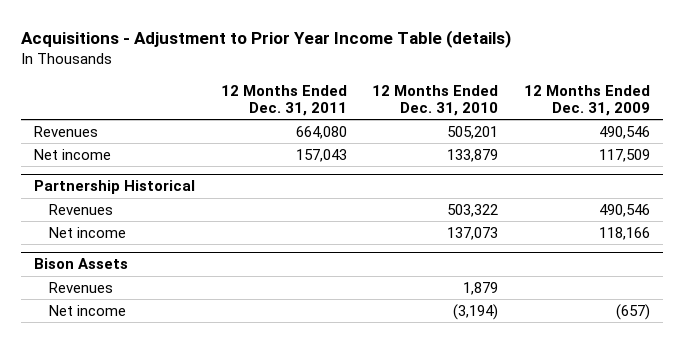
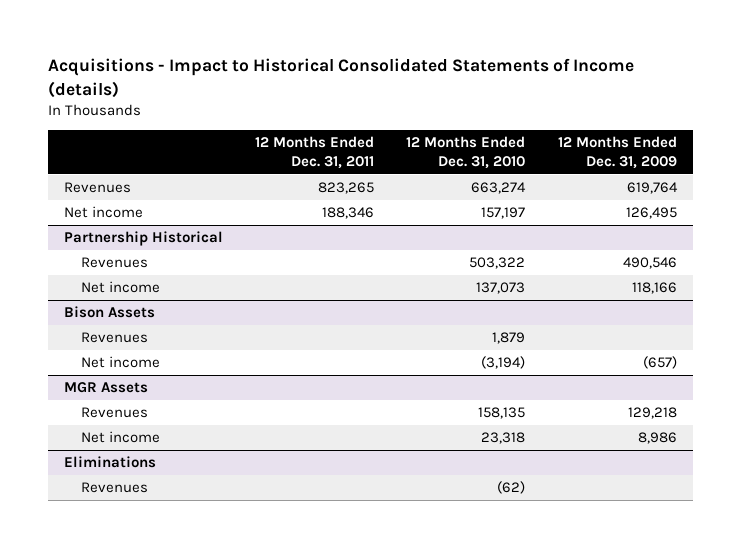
[21,30,512,49] Acquisitions - Adjustment to Prior Year Income Table (details) -> [47,58,634,98] Acquisitions - Impact to Historical Consolidated Statements of Income (details)
[295,125,347,139] 664,080 -> [317,182,374,195] 823,265
[447,125,499,139] 505,201 -> [471,182,527,195] 663,274
[599,125,651,139] 490,546 -> [626,182,678,195] 619,764
[295,148,347,162] 157,043 -> [321,207,374,220] 188,346
[447,148,499,162] 133,879 -> [481,207,526,220] 157,197
[599,148,651,162] 117,509 -> [625,207,677,220] 126,495
none -> [63,382,148,394] MGR Assets
none -> [80,407,148,419] Revenues
none -> [80,431,160,444] Net income
none -> [63,456,156,469] Eliminations
none -> [80,482,148,494] Revenues

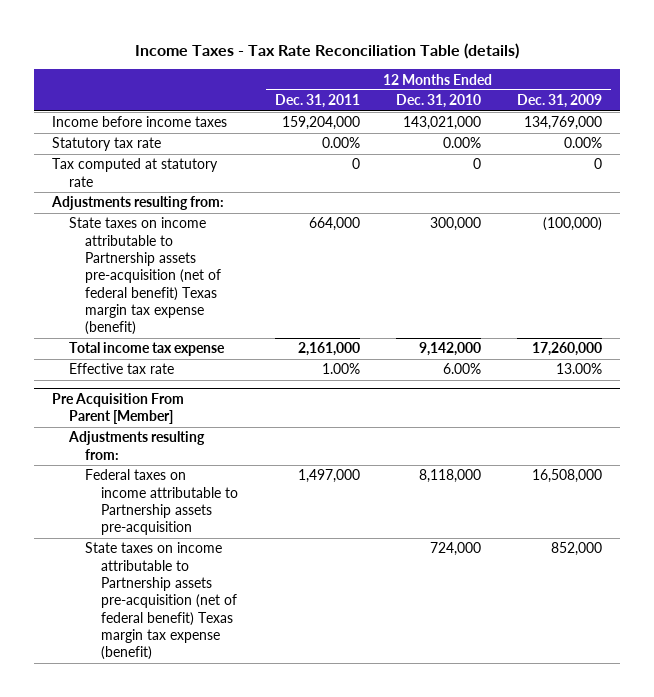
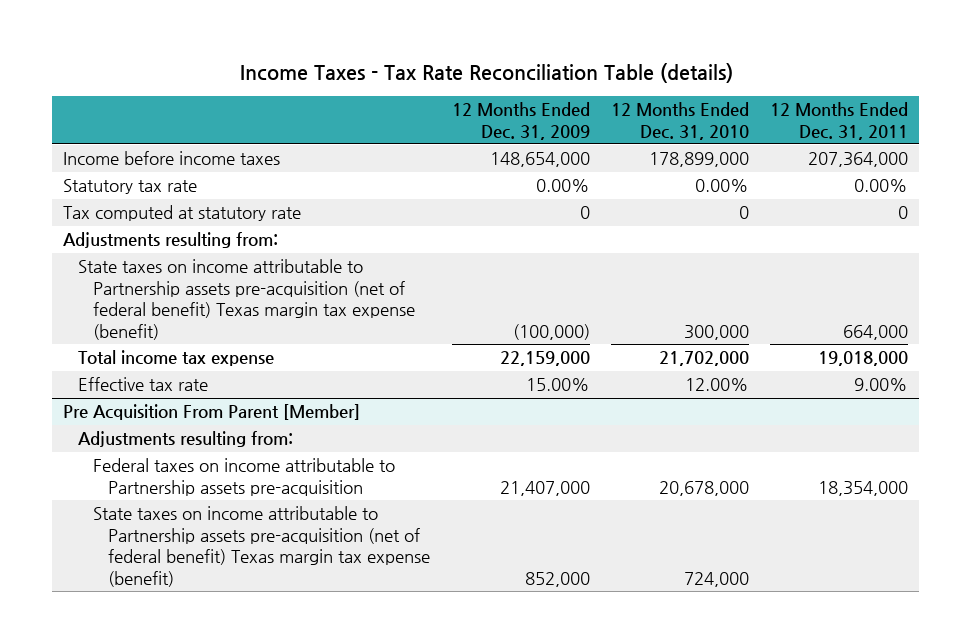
[281,116,360,131] 159,204,000 -> [808,152,909,168] 207,364,000
[402,116,481,131] 143,021,000 -> [648,152,749,168] 178,899,000
[523,116,602,131] 134,769,000 -> [489,152,590,168] 148,654,000
[297,342,360,357] 2,161,000 -> [818,351,909,367] 19,018,000
[418,342,481,357] 9,142,000 -> [658,351,749,367] 21,702,000
[531,342,602,357] 17,260,000 -> [499,351,590,367] 22,159,000
[321,363,360,375] 1.00% -> [854,378,909,392] 9.00%
[442,363,481,375] 6.00% -> [684,378,749,392] 12.00%
[555,363,602,375] 13.00% -> [525,378,590,392] 15.00%
[297,469,360,484] 1,497,000 -> [818,480,909,496] 18,354,000
[418,469,481,484] 8,118,000 -> [658,480,749,496] 20,678,000
[531,469,602,484] 16,508,000 -> [499,480,590,496] 21,407,000

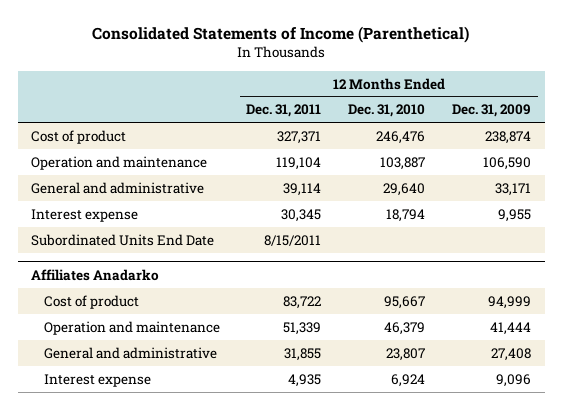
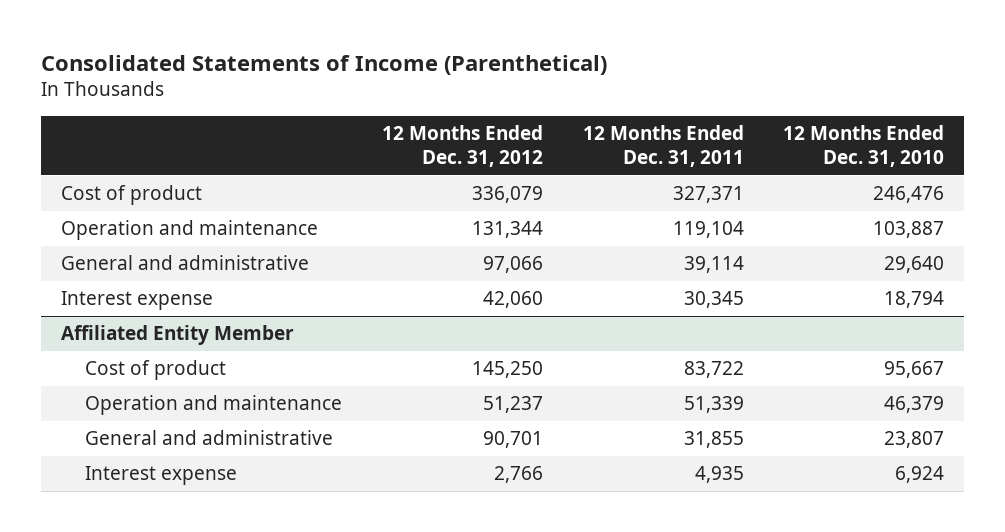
[452,104,532,118] Dec. 31, 2009 -> none
none -> [382,125,544,168] 12 Months Ended Dec. 31, 2012
[31,233,215,246] Subordinated Units End Date -> none
[31,268,160,281] Affiliates Anadarko -> none
none -> [60,325,294,346] Affiliated Entity Member

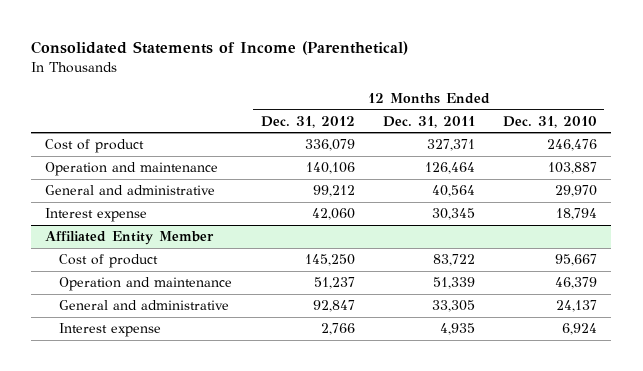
[472,221,544,239] 131,344 -> [305,162,355,175] 140,106
[672,221,744,239] 119,104 -> [424,162,475,175] 126,464
[483,256,544,274] 97,066 -> [312,185,355,198] 99,212
[683,256,744,274] 39,114 -> [431,185,475,198] 40,564
[884,256,945,274] 29,640 -> [555,185,598,198] 29,970
[483,431,544,449] 90,701 -> [312,300,355,313] 92,847
[683,431,744,449] 31,855 -> [431,300,475,313] 33,305
[884,431,945,449] 23,807 -> [556,300,598,313] 24,137

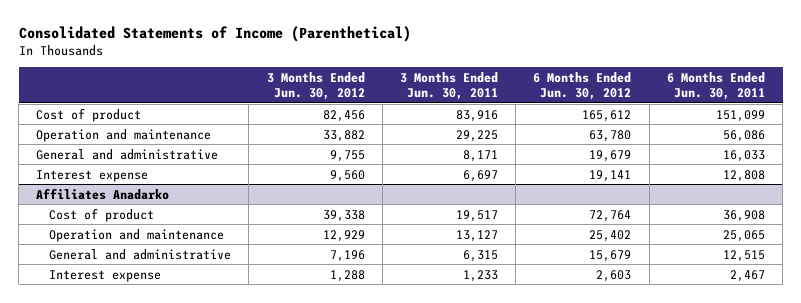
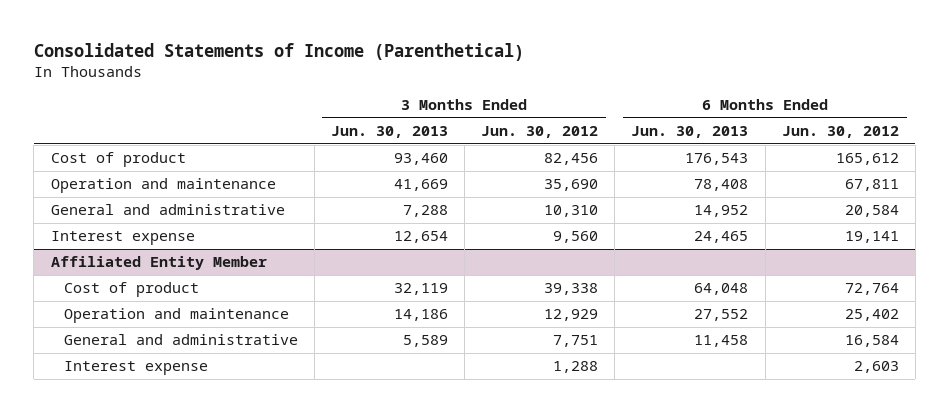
[400,72,499,101] 3 Months Ended Jun. 30, 2011 -> none
[666,72,765,101] 6 Months Ended Jun. 30, 2011 -> none
none -> [330,126,448,139] Jun. 30, 2013
none -> [631,126,749,139] Jun. 30, 2013
[322,129,365,142] 33,882 -> [544,179,599,192] 35,690
[589,129,632,142] 63,780 -> [844,179,899,192] 67,811
[329,149,365,162] 9,755 -> [544,205,599,218] 10,310
[589,149,632,162] 19,679 -> [844,205,899,218] 20,584
[36,187,170,200] Affiliates Anadarko -> none
none -> [50,256,267,271] Affiliated Entity Member
[329,249,365,262] 7,196 -> [553,335,599,348] 7,751
[589,249,632,262] 15,679 -> [844,335,899,348] 16,584

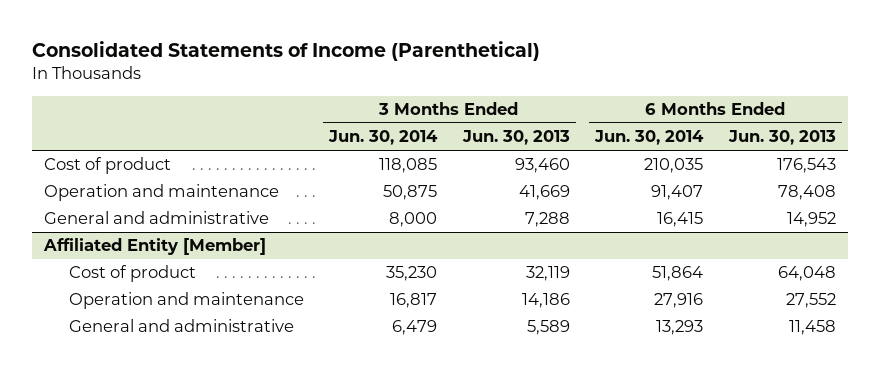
[481,126,599,139] Jun. 30, 2012 -> none
[781,126,899,139] Jun. 30, 2012 -> none
none -> [328,130,439,146] Jun. 30, 2014
none -> [594,130,705,146] Jun. 30, 2014
[50,231,195,246] Interest expense -> none
[50,256,267,271] Affiliated Entity Member -> [43,238,267,256] Affiliated Entity [Member]
[63,361,208,376] Interest expense -> none

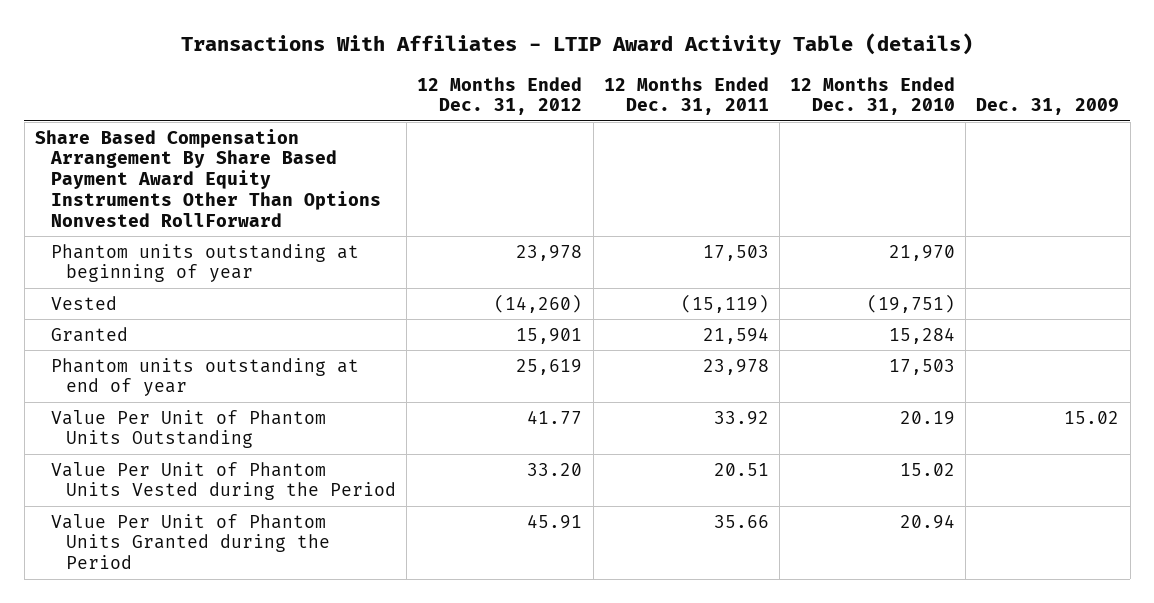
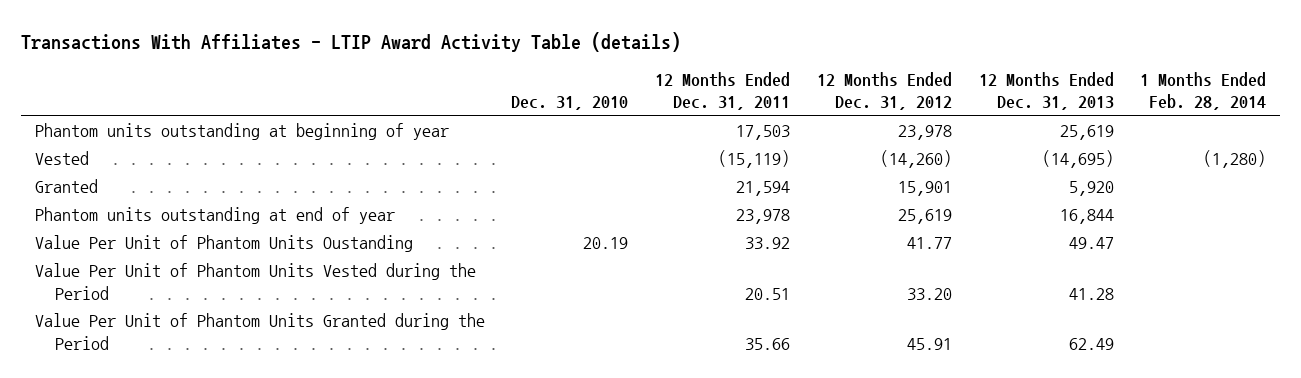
[790,76,956,116] 12 Months Ended Dec. 31, 2010 -> none
[976,98,1120,116] Dec. 31, 2009 -> none
none -> [511,96,629,111] Dec. 31, 2010
none -> [978,72,1114,111] 12 Months Ended Dec. 31, 2013
none -> [1140,72,1267,111] 1 Months Ended Feb. 28, 2014
[35,128,381,227] Share Based Compensation Arrangement By Share Based Payment Award Equity Instruments Other Than Options Nonvested RollForward -> none
[50,409,326,449] Value Per Unit of Phantom Units Outstanding -> [34,235,413,253] Value Per Unit of Phantom Units Oustanding

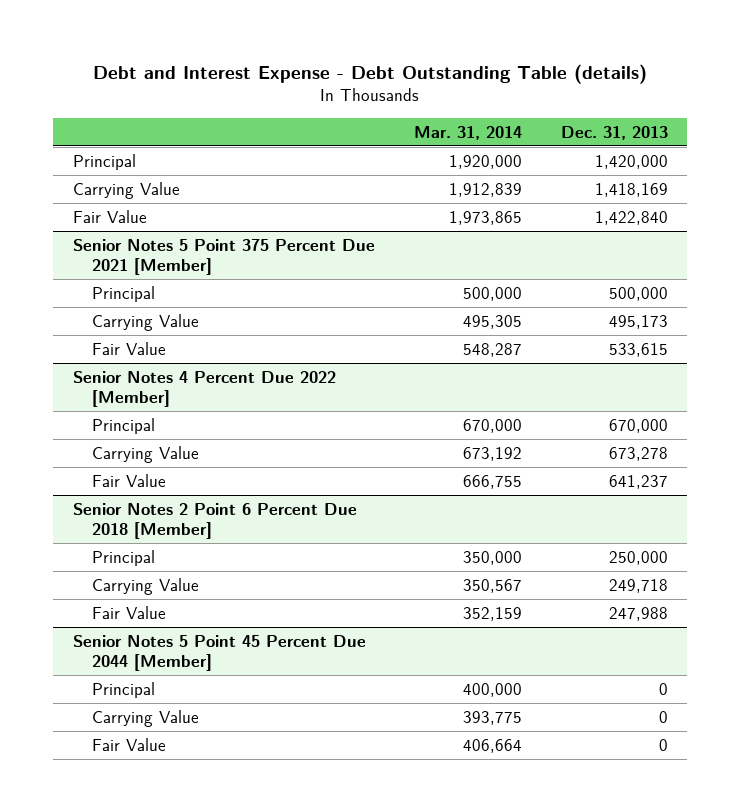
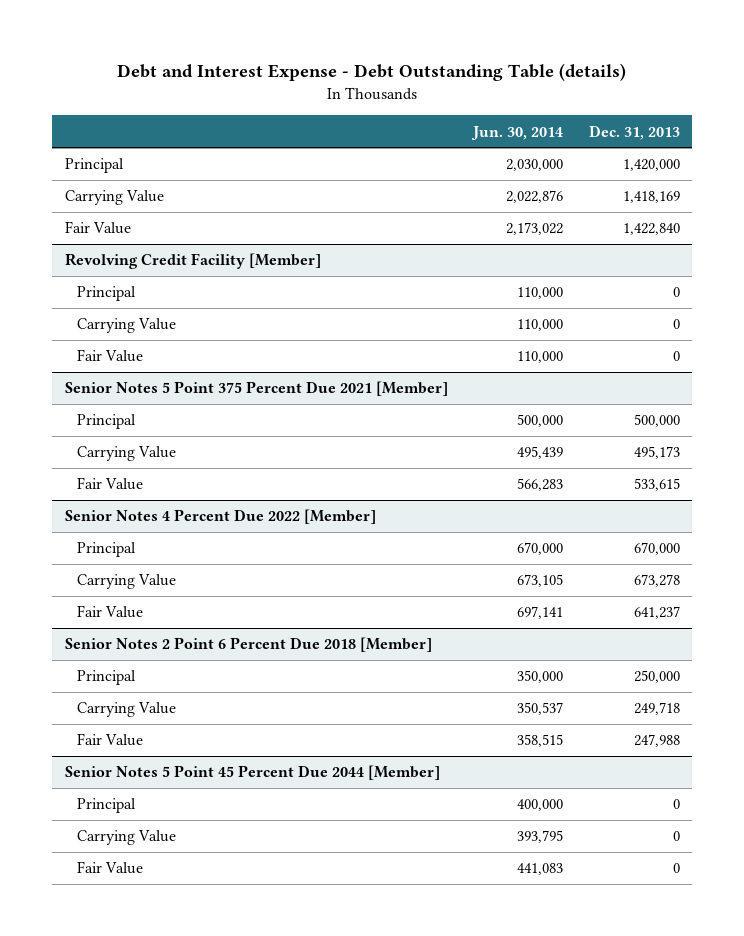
[413,125,522,140] Mar. 31, 2014 -> none
none -> [471,125,564,140] Jun. 30, 2014
none -> [64,253,321,270] Revolving Credit Facility [Member]
none -> [76,286,136,302] Principal
none -> [76,318,176,334] Carrying Value
none -> [76,349,143,363] Fair Value

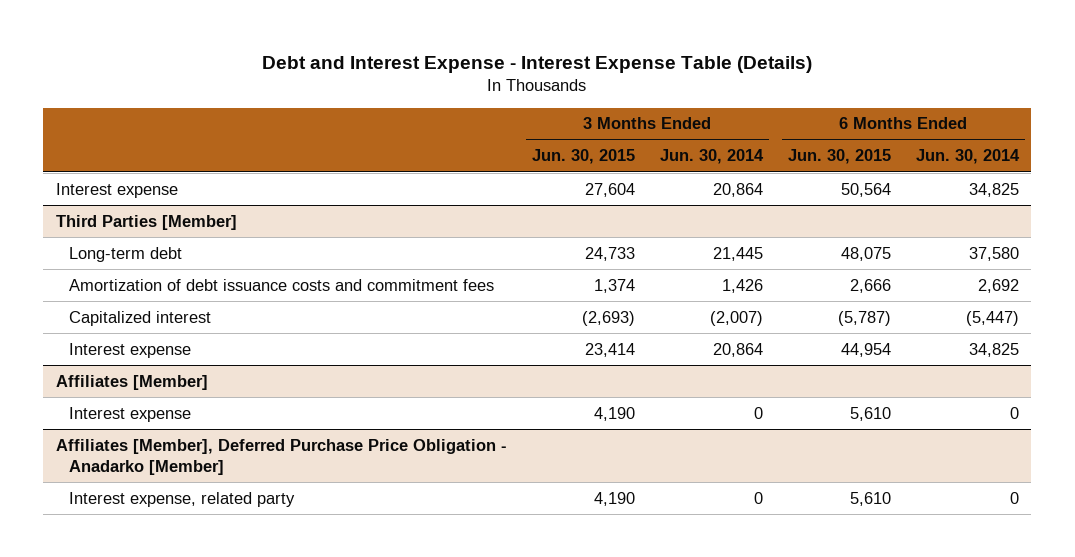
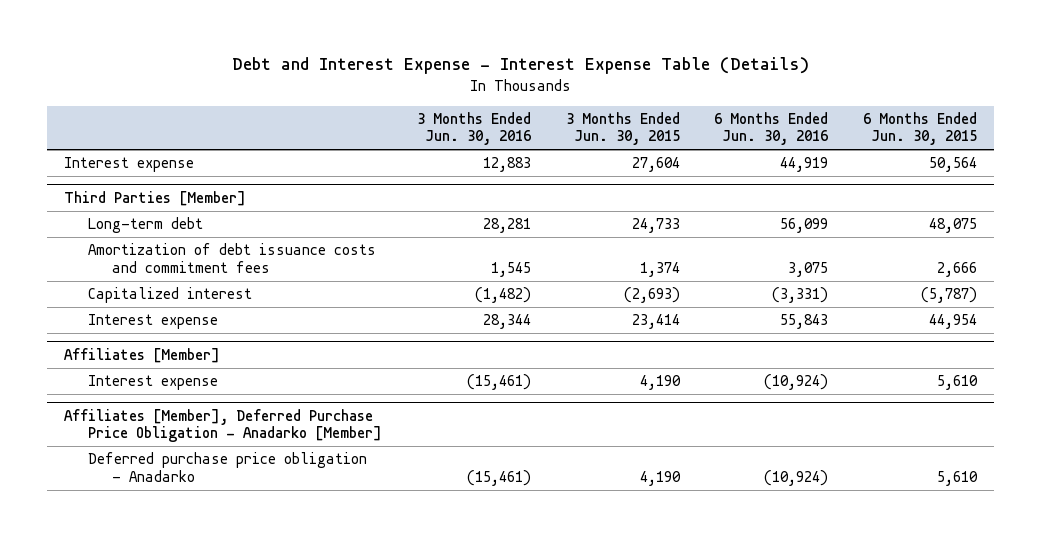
[659,149,764,165] Jun. 30, 2014 -> none
[915,149,1020,165] Jun. 30, 2014 -> none
none -> [416,111,531,146] 3 Months Ended Jun. 30, 2016
none -> [714,111,829,146] 6 Months Ended Jun. 30, 2016
[68,491,295,507] Interest expense, related party -> [88,452,368,482] Deferred purchase price obligation - Anadarko

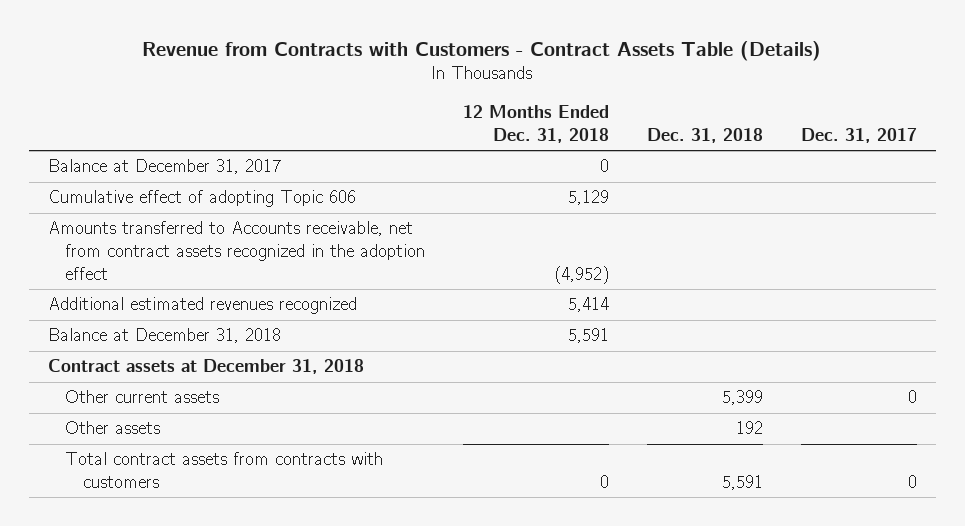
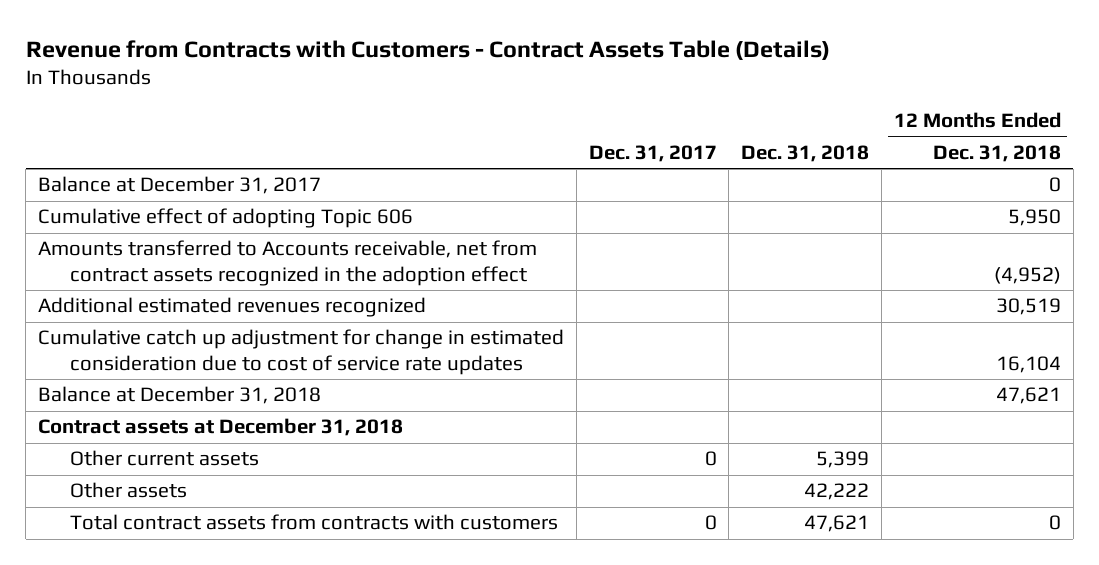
[568,190,610,206] 5,129 -> [1008,209,1062,227] 5,950
[568,297,610,313] 5,414 -> [996,298,1062,316] 30,519
none -> [37,329,564,375] Cumulative catch up adjustment for change in estimated consideration due to cost of service rate updates
[568,328,610,344] 5,591 -> [996,387,1062,405] 47,621
[736,421,764,435] 192 -> [804,483,870,501] 42,222
[722,474,764,490] 5,591 -> [804,515,870,533] 47,621

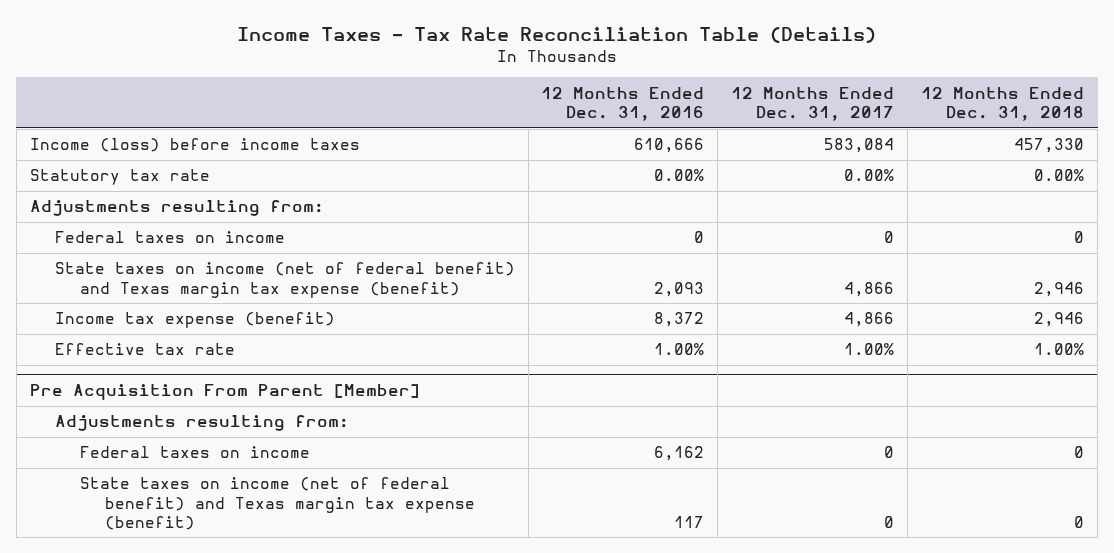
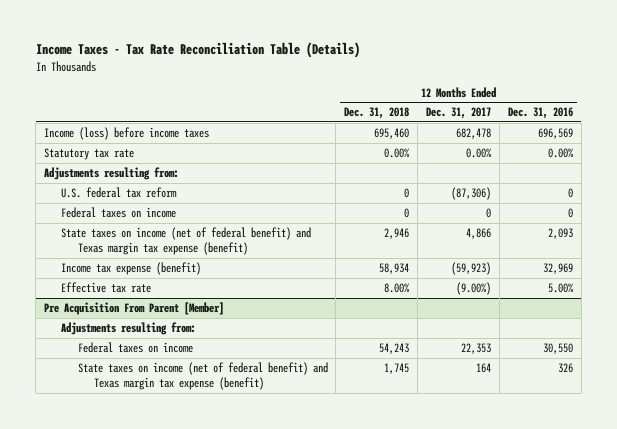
[634,138,705,154] 610,666 -> [537,127,573,139] 696,569
[824,138,895,154] 583,084 -> [456,127,492,139] 682,478
[1014,138,1085,154] 457,330 -> [374,127,410,139] 695,460
none -> [60,186,177,198] U.S. federal tax reform
[654,312,705,328] 8,372 -> [542,262,573,274] 32,969
[844,312,895,328] 4,866 -> [451,261,492,275] (59,923)
[1034,312,1085,328] 2,946 -> [379,262,410,274] 58,934
[654,343,705,356] 1.00% -> [547,282,574,293] 5.00%
[844,343,895,356] 1.00% -> [456,281,492,295] (9.00%)
[1034,343,1085,356] 1.00% -> [384,282,411,293] 8.00%
[654,446,705,462] 6,162 -> [542,342,573,354] 30,550
[884,446,895,459] 0 -> [461,342,492,354] 22,353
[1074,446,1085,459] 0 -> [379,342,410,354] 54,243
[674,515,705,528] 117 -> [557,362,573,373] 326
[884,515,895,528] 0 -> [476,362,492,373] 164
[1074,515,1085,528] 0 -> [384,362,410,374] 1,745

